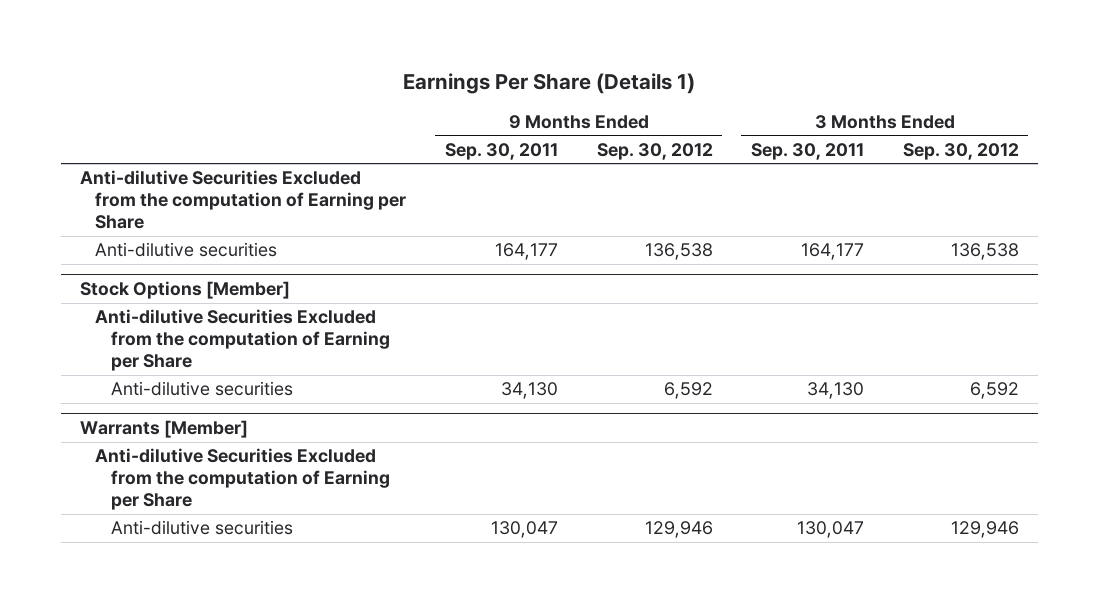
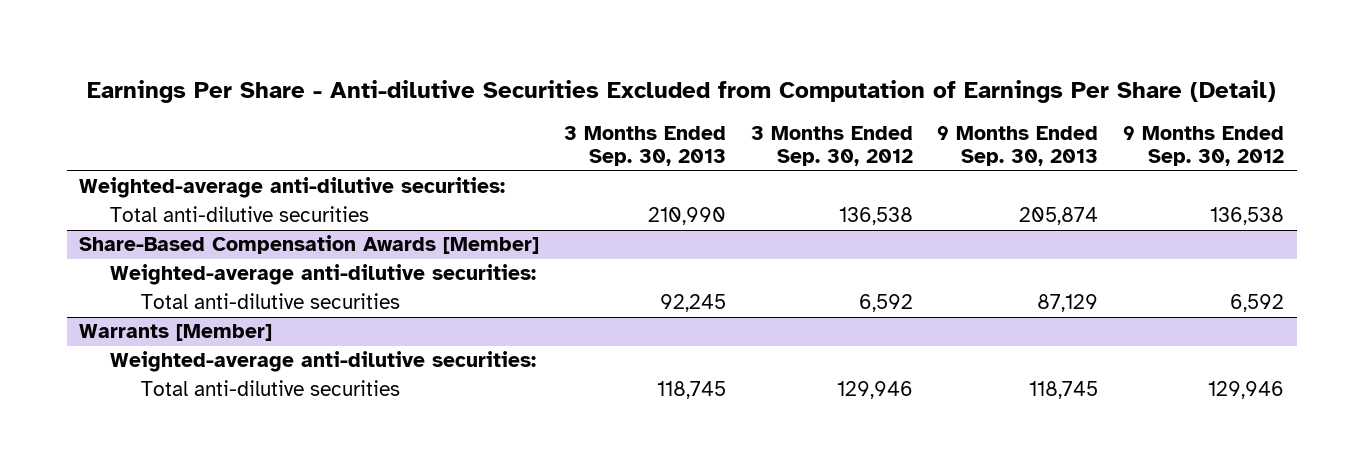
[403,73,696,95] Earnings Per Share (Details 1) -> [86,80,1276,104] Earnings Per Share - Anti-dilutive Securities Excluded from Computation of Earnings Per Share (Detail)
[444,142,558,160] Sep. 30, 2011 -> none
[751,142,865,160] Sep. 30, 2011 -> none
none -> [563,125,726,167] 3 Months Ended Sep. 30, 2013
none -> [937,125,1099,167] 9 Months Ended Sep. 30, 2013
[80,170,407,230] Anti-dilutive Securities Excluded from the computation of Earning per Share -> none
[80,281,291,300] Stock Options [Member] -> none
[95,309,390,372] Anti-dilutive Securities Excluded from the computation of Earning per Share -> none
none -> [79,177,506,199] Weighted-average anti-dilutive securities:
[95,242,278,258] Anti-dilutive securities -> [110,206,370,223] Total anti-dilutive securities
none -> [79,235,540,255] Share-Based Compensation Awards [Member]
none -> [110,264,537,286] Weighted-average anti-dilutive securities:
[110,381,293,397] Anti-dilutive securities -> [141,293,401,310] Total anti-dilutive securities
[95,448,390,511] Anti-dilutive Securities Excluded from the computation of Earning per Share -> none
none -> [110,351,537,373] Weighted-average anti-dilutive securities:
[110,520,293,536] Anti-dilutive securities -> [141,380,401,397] Total anti-dilutive securities

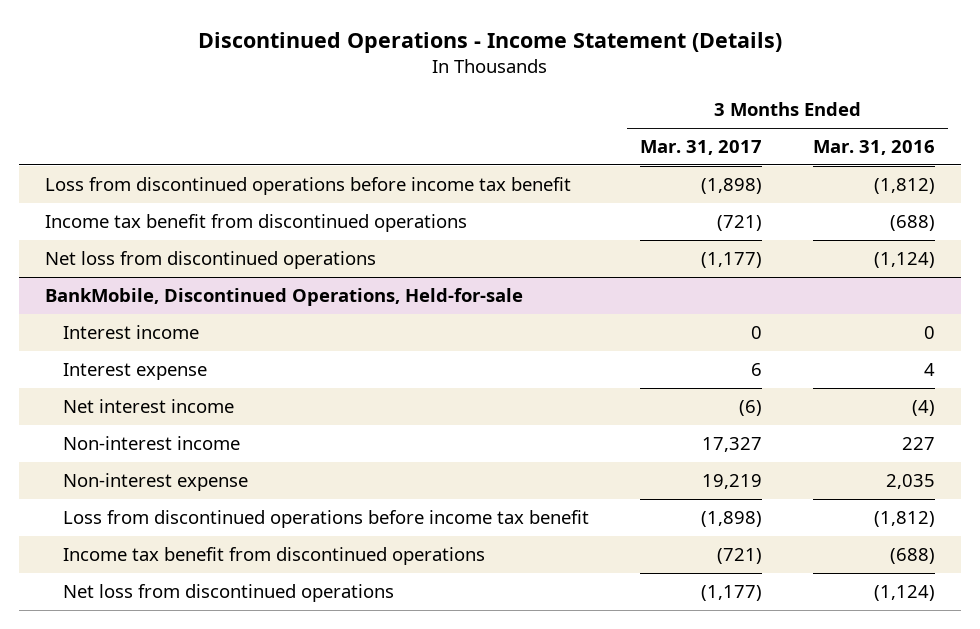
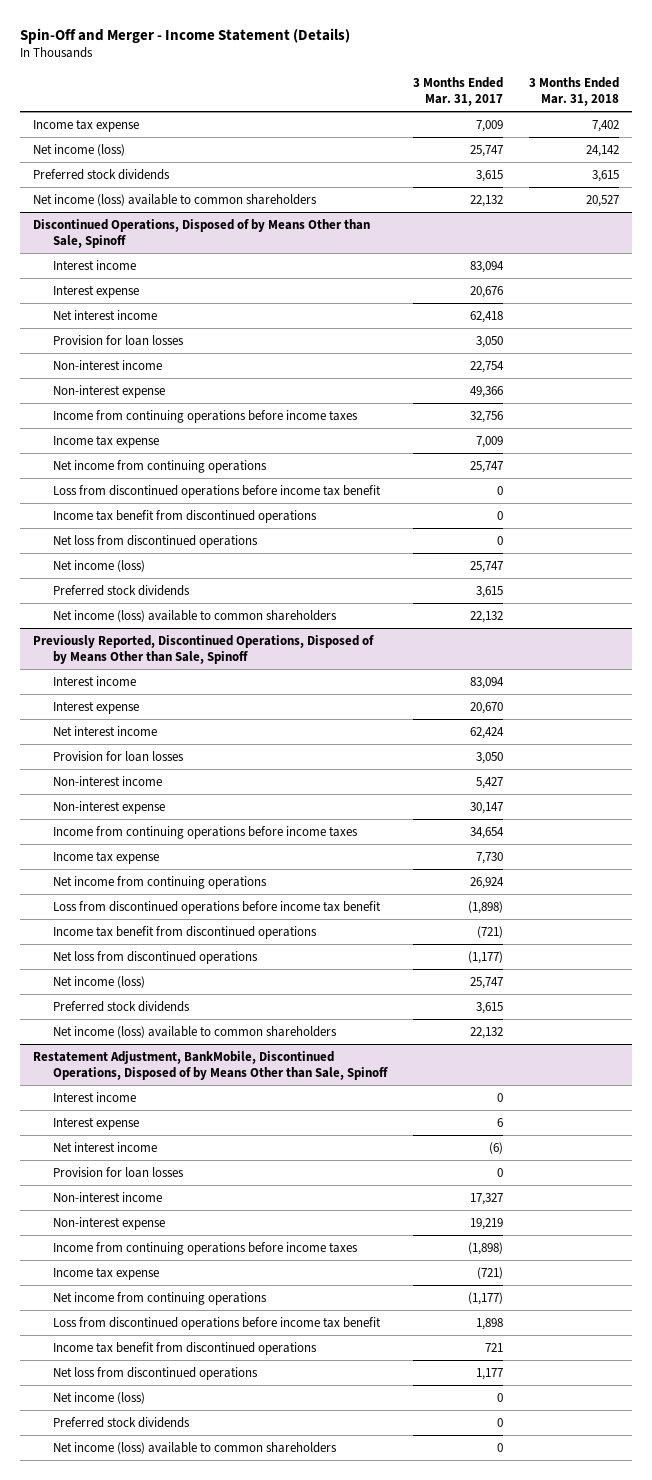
[198,31,783,53] Discontinued Operations - Income Statement (Details) -> [19,27,350,44] Spin-Off and Merger - Income Statement (Details)
[813,139,936,155] Mar. 31, 2016 -> none
none -> [529,76,620,106] 3 Months Ended Mar. 31, 2018
none -> [32,118,139,132] Income tax expense
none -> [32,143,125,156] Net income (loss)
none -> [32,168,170,180] Preferred stock dividends
none -> [32,193,317,206] Net income (loss) available to common shareholders
none -> [32,218,370,248] Discontinued Operations, Disposed of by Means Other than Sale, Spinoff
none -> [52,259,136,270] Interest income
none -> [52,284,139,298] Interest expense
none -> [52,309,157,320] Net interest income
none -> [52,334,184,346] Provision for loan losses
none -> [52,359,162,370] Non-interest income
none -> [52,384,165,398] Non-interest expense
none -> [52,409,358,423] Income from continuing operations before income taxes
none -> [52,434,159,448] Income tax expense
none -> [52,459,267,473] Net income from continuing operations
none -> [52,484,381,498] Loss from discontinued operations before income tax benefit
none -> [52,509,317,523] Income tax benefit from discontinued operations
none -> [52,534,258,548] Net loss from discontinued operations
none -> [52,559,145,572] Net income (loss)
none -> [52,584,190,596] Preferred stock dividends
none -> [52,609,337,622] Net income (loss) available to common shareholders
none -> [32,634,374,664] Previously Reported, Discontinued Operations, Disposed of by Means Other than Sale, Spinoff
none -> [52,675,136,686] Interest income
none -> [52,700,139,714] Interest expense
none -> [52,725,157,736] Net interest income
none -> [52,750,184,762] Provision for loan losses
none -> [52,775,162,786] Non-interest income
none -> [52,800,165,814] Non-interest expense
none -> [52,825,358,839] Income from continuing operations before income taxes
none -> [52,850,159,864] Income tax expense
none -> [52,875,267,889] Net income from continuing operations
[44,287,523,306] BankMobile, Discontinued Operations, Held-for-sale -> none
none -> [52,975,145,988] Net income (loss)
none -> [52,1000,190,1012] Preferred stock dividends
none -> [52,1025,337,1038] Net income (loss) available to common shareholders
none -> [32,1050,388,1080] Restatement Adjustment, BankMobile, Discontinued Operations, Disposed of by Means Other than Sale, Spinoff
none -> [52,1166,184,1178] Provision for loan losses
none -> [52,1241,358,1255] Income from continuing operations before income taxes
none -> [52,1266,159,1280] Income tax expense
none -> [52,1291,267,1305] Net income from continuing operations
[701,510,763,527] (1,898) -> [475,1317,503,1330] 1,898
[717,547,763,564] (721) -> [484,1342,503,1352] 721
[701,584,763,601] (1,177) -> [475,1367,503,1380] 1,177
none -> [52,1391,145,1404] Net income (loss)
none -> [52,1416,190,1428] Preferred stock dividends
none -> [52,1441,337,1454] Net income (loss) available to common shareholders

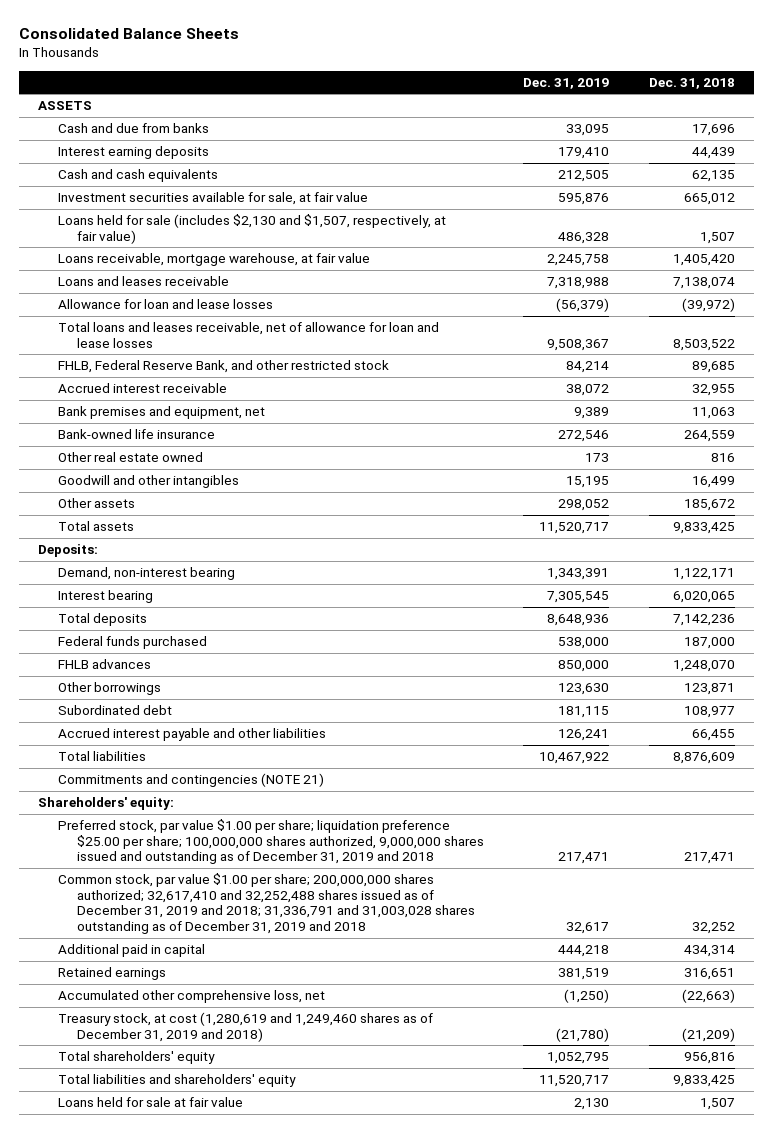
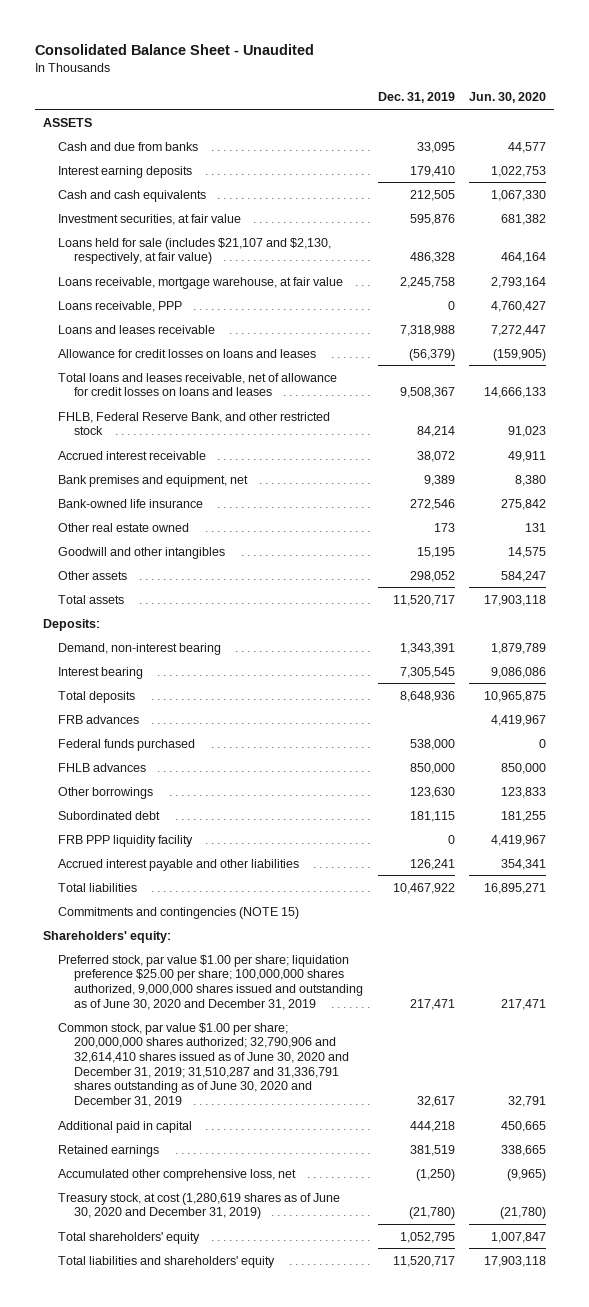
[18,28,239,40] Consolidated Balance Sheets -> [35,44,315,56] Consolidated Balance Sheet - Unaudited
[648,77,735,89] Dec. 31, 2018 -> none
none -> [469,92,547,104] Jun. 30, 2020
[57,192,368,206] Investment securities available for sale, at fair value -> [58,213,242,225] Investment securities, at fair value
[57,214,446,244] Loans held for sale (includes $2,130 and $1,507, respectively, at fair value) -> [58,237,332,265] Loans held for sale (includes $21,107 and $2,130, respectively, at fair value)
none -> [58,300,183,312] Loans receivable, PPP
[57,299,273,310] Allowance for loan and lease losses -> [58,348,317,358] Allowance for credit losses on loans and leases
[57,322,439,348] Total loans and leases receivable, net of allowance for loan and lease losses -> [58,372,338,397] Total loans and leases receivable, net of allowance for credit losses on loans and leases
none -> [58,714,140,724] FRB advances
none -> [58,834,194,847] FRB PPP liquidity facility
[57,773,324,788] Commitments and contingencies (NOTE 21) -> [58,906,300,919] Commitments and contingencies (NOTE 15)
[57,819,485,865] Preferred stock, par value $1.00 per share; liquidation preference $25.00 per share; 100,000,000 shares authorized, 9,000,000 shares issued and outstanding as of December 31, 2019 and 2018 -> [58,954,363,1010] Preferred stock, par value $1.00 per share; liquidation preference $25.00 per share; 100,000,000 shares authorized, 9,000,000 shares issued and outstanding as of June 30, 2020 and December 31, 2019
[57,873,476,935] Common stock, par value $1.00 per share; 200,000,000 shares authorized; 32,617,410 and 32,252,488 shares issued as of December 31, 2019 and 2018; 31,336,791 and 31,003,028 shares outstanding as of December 31, 2019 and 2018 -> [58,1022,349,1107] Common stock, par value $1.00 per share; 200,000,000 shares authorized; 32,790,906 and 32,614,410 shares issued as of June 30, 2020 and December 31, 2019; 31,510,287 and 31,336,791 shares outstanding as of June 30, 2020 and December 31, 2019
[57,1012,433,1042] Treasury stock, at cost (1,280,619 and 1,249,460 shares as of December 31, 2019 and 2018) -> [58,1192,341,1220] Treasury stock, at cost (1,280,619 shares as of June 30, 2020 and December 31, 2019)
[57,1097,243,1108] Loans held for sale at fair value -> none

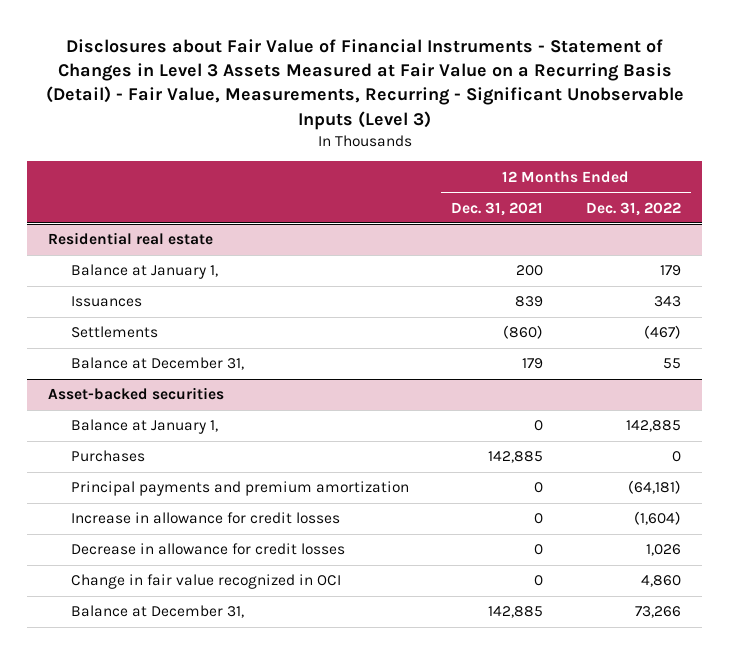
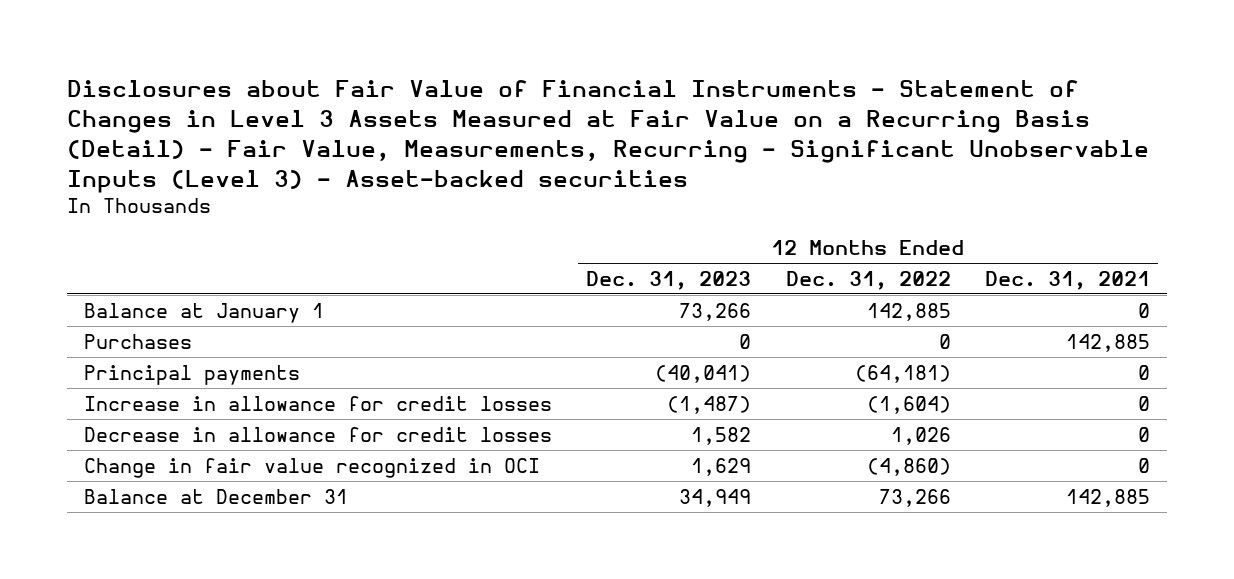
[45,38,684,130] Disclosures about Fair Value of Financial Instruments - Statement of Changes in Level 3 Assets Measured at Fair Value on a Recurring Basis (Detail) - Fair Value, Measurements, Recurring - Significant Unobservable Inputs (Level 3) -> [67,80,1150,194] Disclosures about Fair Value of Financial Instruments - Statement of Changes in Level 3 Assets Measured at Fair Value on a Recurring Basis (Detail) - Fair Value, Measurements, Recurring - Significant Unobservable Inputs (Level 3) - Asset-backed securities
none -> [586,270,752,290] Dec. 31, 2023
[48,232,214,246] Residential real estate -> none
[71,296,143,308] Issuances -> none
[71,326,159,339] Settlements -> none
[71,357,245,371] Balance at December 31, -> none
[48,387,225,401] Asset-backed securities -> none
[71,419,219,435] Balance at January 1, -> none
[71,264,219,280] Balance at January 1, -> [84,302,325,323] Balance at January 1
[516,265,544,277] 200 -> [1137,302,1150,318] 0
[659,265,681,277] 179 -> [866,302,951,321] 142,885
[71,481,410,497] Principal payments and premium amortization -> [84,364,301,385] Principal payments
[640,575,681,588] 4,860 -> [866,457,951,476] (4,860)
[71,605,245,619] Balance at December 31, -> [84,488,349,504] Balance at December 31

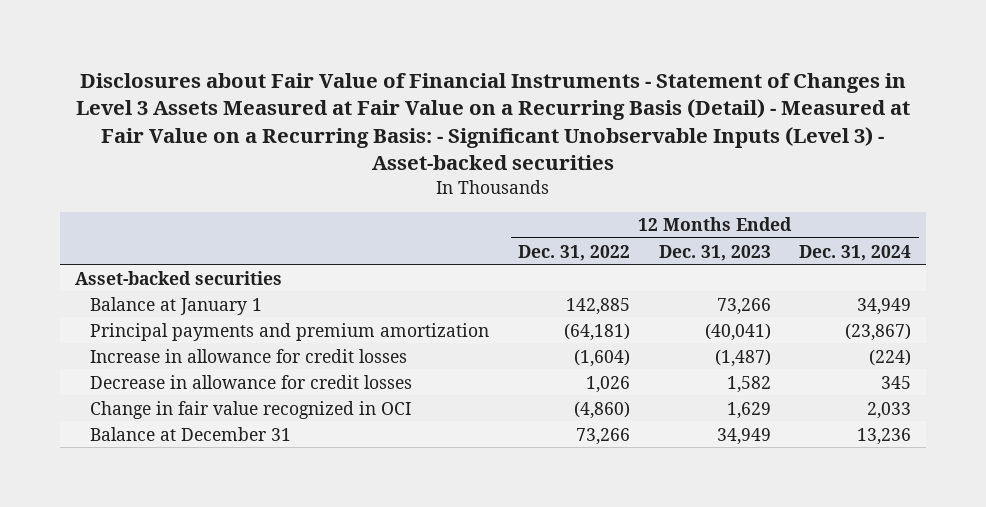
[67,80,1150,194] Disclosures about Fair Value of Financial Instruments - Statement of Changes in Level 3 Assets Measured at Fair Value on a Recurring Basis (Detail) - Fair Value, Measurements, Recurring - Significant Unobservable Inputs (Level 3) - Asset-backed securities -> [76,72,911,171] Disclosures about Fair Value of Financial Instruments - Statement of Changes in Level 3 Assets Measured at Fair Value on a Recurring Basis (Detail) - Measured at Fair Value on a Recurring Basis: - Significant Unobservable Inputs (Level 3) - Asset-backed securities
[984,270,1150,290] Dec. 31, 2021 -> none
none -> [799,244,912,261] Dec. 31, 2024
none -> [74,270,282,285] Asset-backed securities
[84,333,193,349] Purchases -> none
[84,364,301,385] Principal payments -> [90,322,490,341] Principal payments and premium amortization

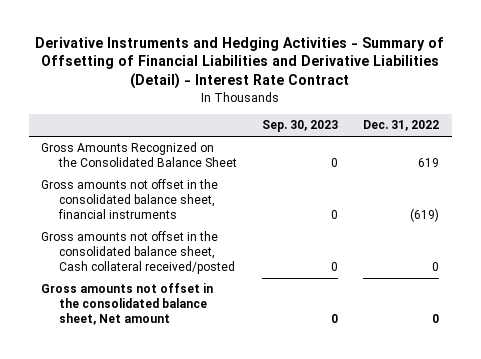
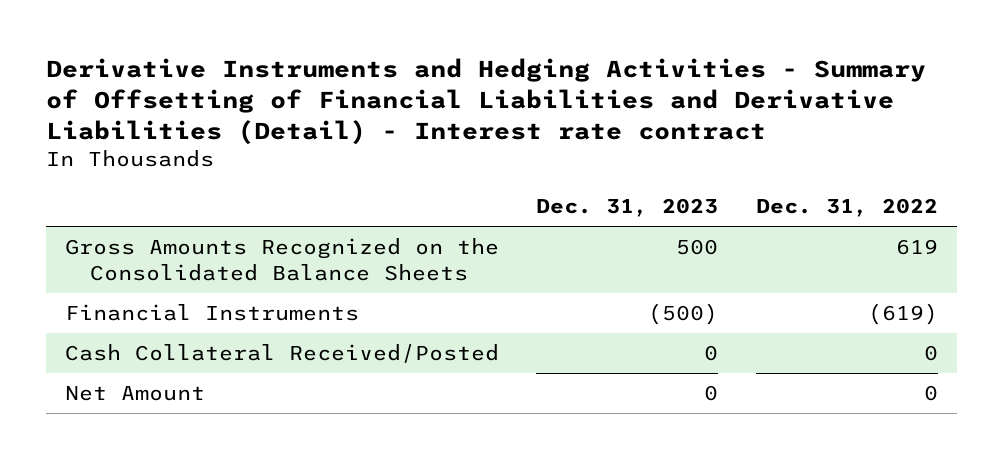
[35,36,445,90] Derivative Instruments and Hedging Activities - Summary of Offsetting of Financial Liabilities and Derivative Liabilities (Detail) - Interest Rate Contract -> [45,57,926,145] Derivative Instruments and Hedging Activities - Summary of Offsetting of Financial Liabilities and Derivative Liabilities (Detail) - Interest rate contract
[261,120,338,133] Sep. 30, 2023 -> none
none -> [536,197,719,217] Dec. 31, 2023
[41,142,237,168] Gross Amounts Recognized on the Consolidated Balance Sheet -> [64,238,499,281] Gross Amounts Recognized on the Consolidated Balance Sheets
[41,179,219,220] Gross amounts not offset in the consolidated balance sheet, financial instruments -> [64,304,359,322] Financial Instruments
[41,231,235,275] Gross amounts not offset in the consolidated balance sheet, Cash collateral received/posted -> [64,344,499,364] Cash Collateral Received/Posted
[41,283,214,326] Gross amounts not offset in the consolidated balance sheet, Net amount -> [64,386,205,402] Net Amount

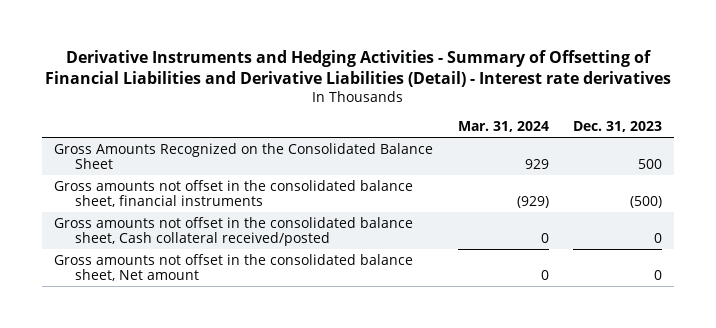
[45,57,926,145] Derivative Instruments and Hedging Activities - Summary of Offsetting of Financial Liabilities and Derivative Liabilities (Detail) - Interest rate contract -> [45,49,672,87] Derivative Instruments and Hedging Activities - Summary of Offsetting of Financial Liabilities and Derivative Liabilities (Detail) - Interest rate derivatives
[756,197,939,217] Dec. 31, 2022 -> none
none -> [457,121,549,133] Mar. 31, 2024
[64,304,359,322] Financial Instruments -> none
[64,238,499,281] Gross Amounts Recognized on the Consolidated Balance Sheets -> [54,142,434,170] Gross Amounts Recognized on the Consolidated Balance Sheet
none -> [54,179,414,208] Gross amounts not offset in the consolidated balance sheet, financial instruments
[64,344,499,364] Cash Collateral Received/Posted -> [54,216,414,247] Gross amounts not offset in the consolidated balance sheet, Cash collateral received/posted
[64,386,205,402] Net Amount -> [54,253,414,282] Gross amounts not offset in the consolidated balance sheet, Net amount

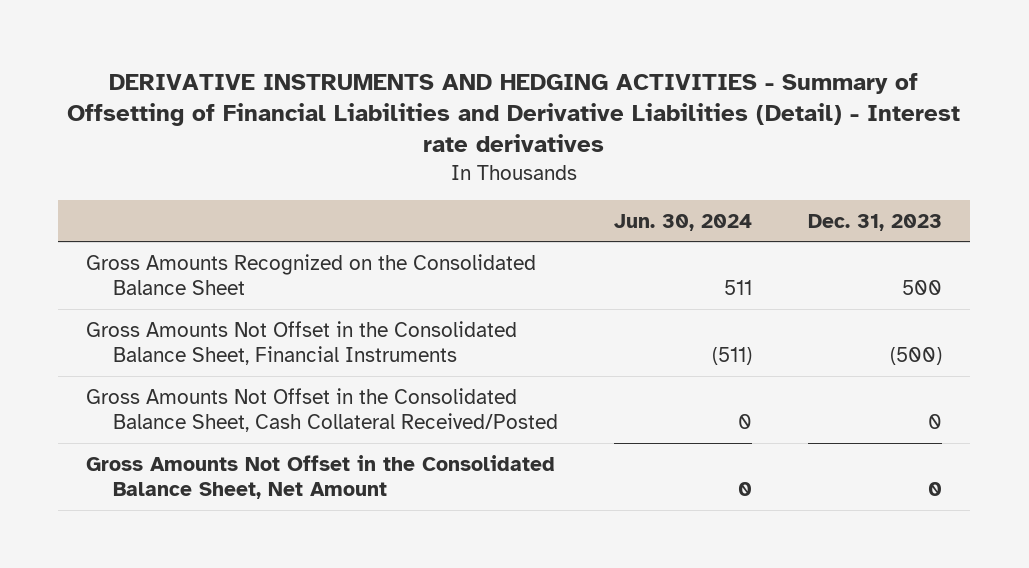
[45,49,672,87] Derivative Instruments and Hedging Activities - Summary of Offsetting of Financial Liabilities and Derivative Liabilities (Detail) - Interest rate derivatives -> [67,72,961,153] DERIVATIVE INSTRUMENTS AND HEDGING ACTIVITIES - Summary of Offsetting of Financial Liabilities and Derivative Liabilities (Detail) - Interest rate derivatives
[457,121,549,133] Mar. 31, 2024 -> none
none -> [613,213,752,231] Jun. 30, 2024
[54,179,414,208] Gross amounts not offset in the consolidated balance sheet, financial instruments -> [86,320,518,366] Gross Amounts Not Offset in the Consolidated Balance Sheet, Financial Instruments
[54,216,414,247] Gross amounts not offset in the consolidated balance sheet, Cash collateral received/posted -> [86,387,558,433] Gross Amounts Not Offset in the Consolidated Balance Sheet, Cash Collateral Received/Posted
[54,253,414,282] Gross amounts not offset in the consolidated balance sheet, Net amount -> [86,454,556,500] Gross Amounts Not Offset in the Consolidated Balance Sheet, Net Amount

